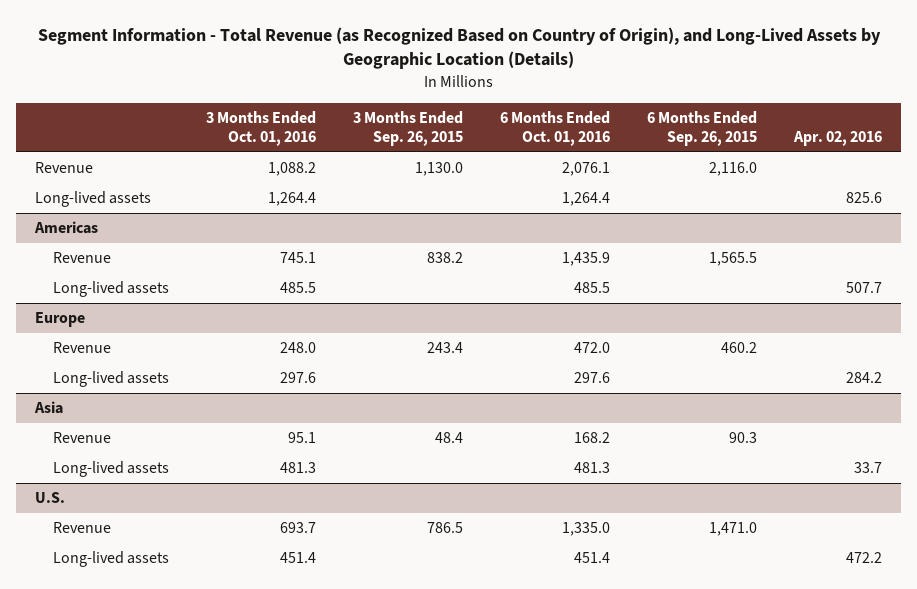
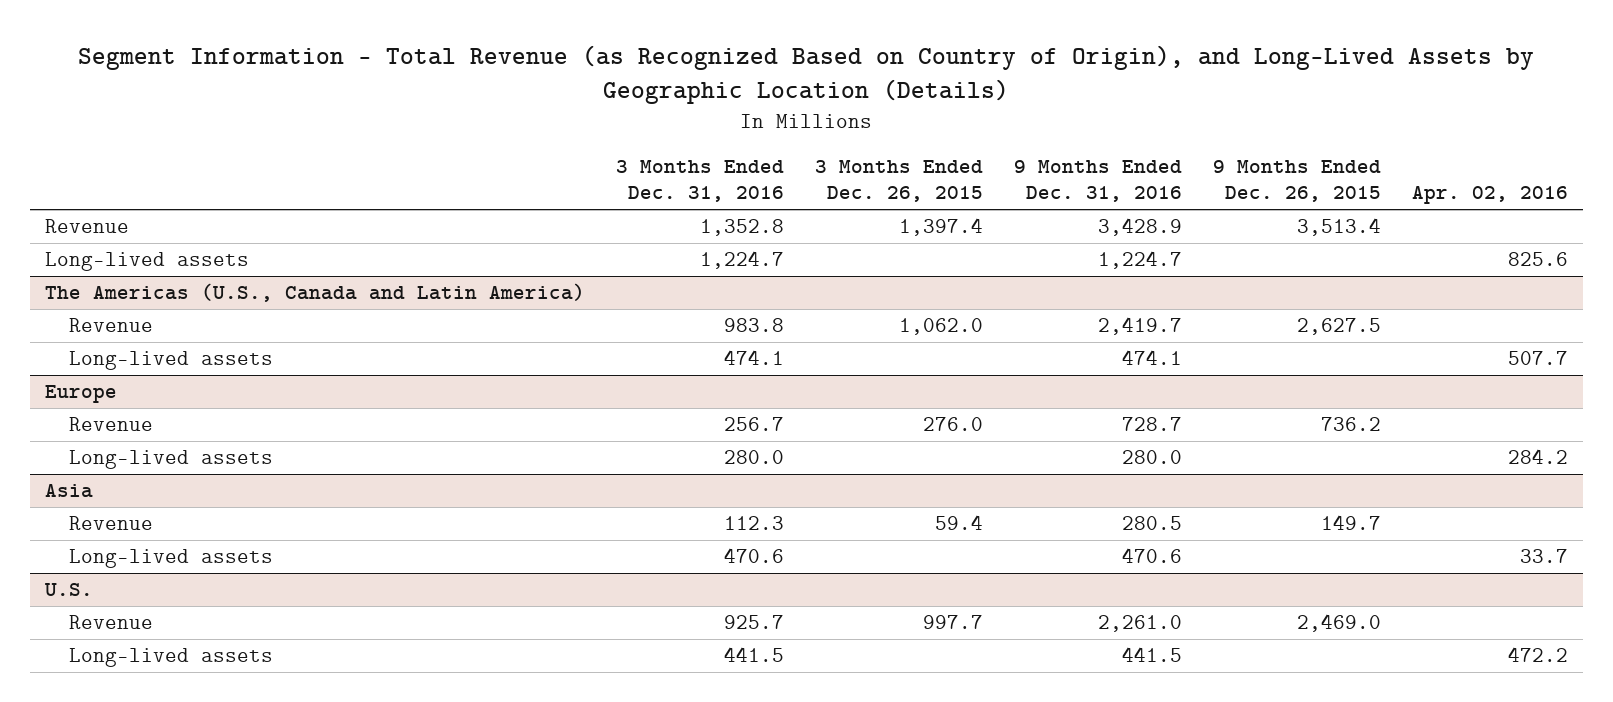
[205,111,316,146] 3 Months Ended Oct. 01, 2016 -> none
[352,111,463,146] 3 Months Ended Sep. 26, 2015 -> none
[500,111,611,146] 6 Months Ended Oct. 01, 2016 -> none
[647,111,758,146] 6 Months Ended Sep. 26, 2015 -> none
none -> [615,160,784,203] 3 Months Ended Dec. 31, 2016
none -> [814,160,983,203] 3 Months Ended Dec. 26, 2015
none -> [1013,160,1182,203] 9 Months Ended Dec. 31, 2016
none -> [1212,160,1381,203] 9 Months Ended Dec. 26, 2015
[33,221,98,235] Americas -> [45,283,586,303] The Americas (U.S., Canada and Latin America)

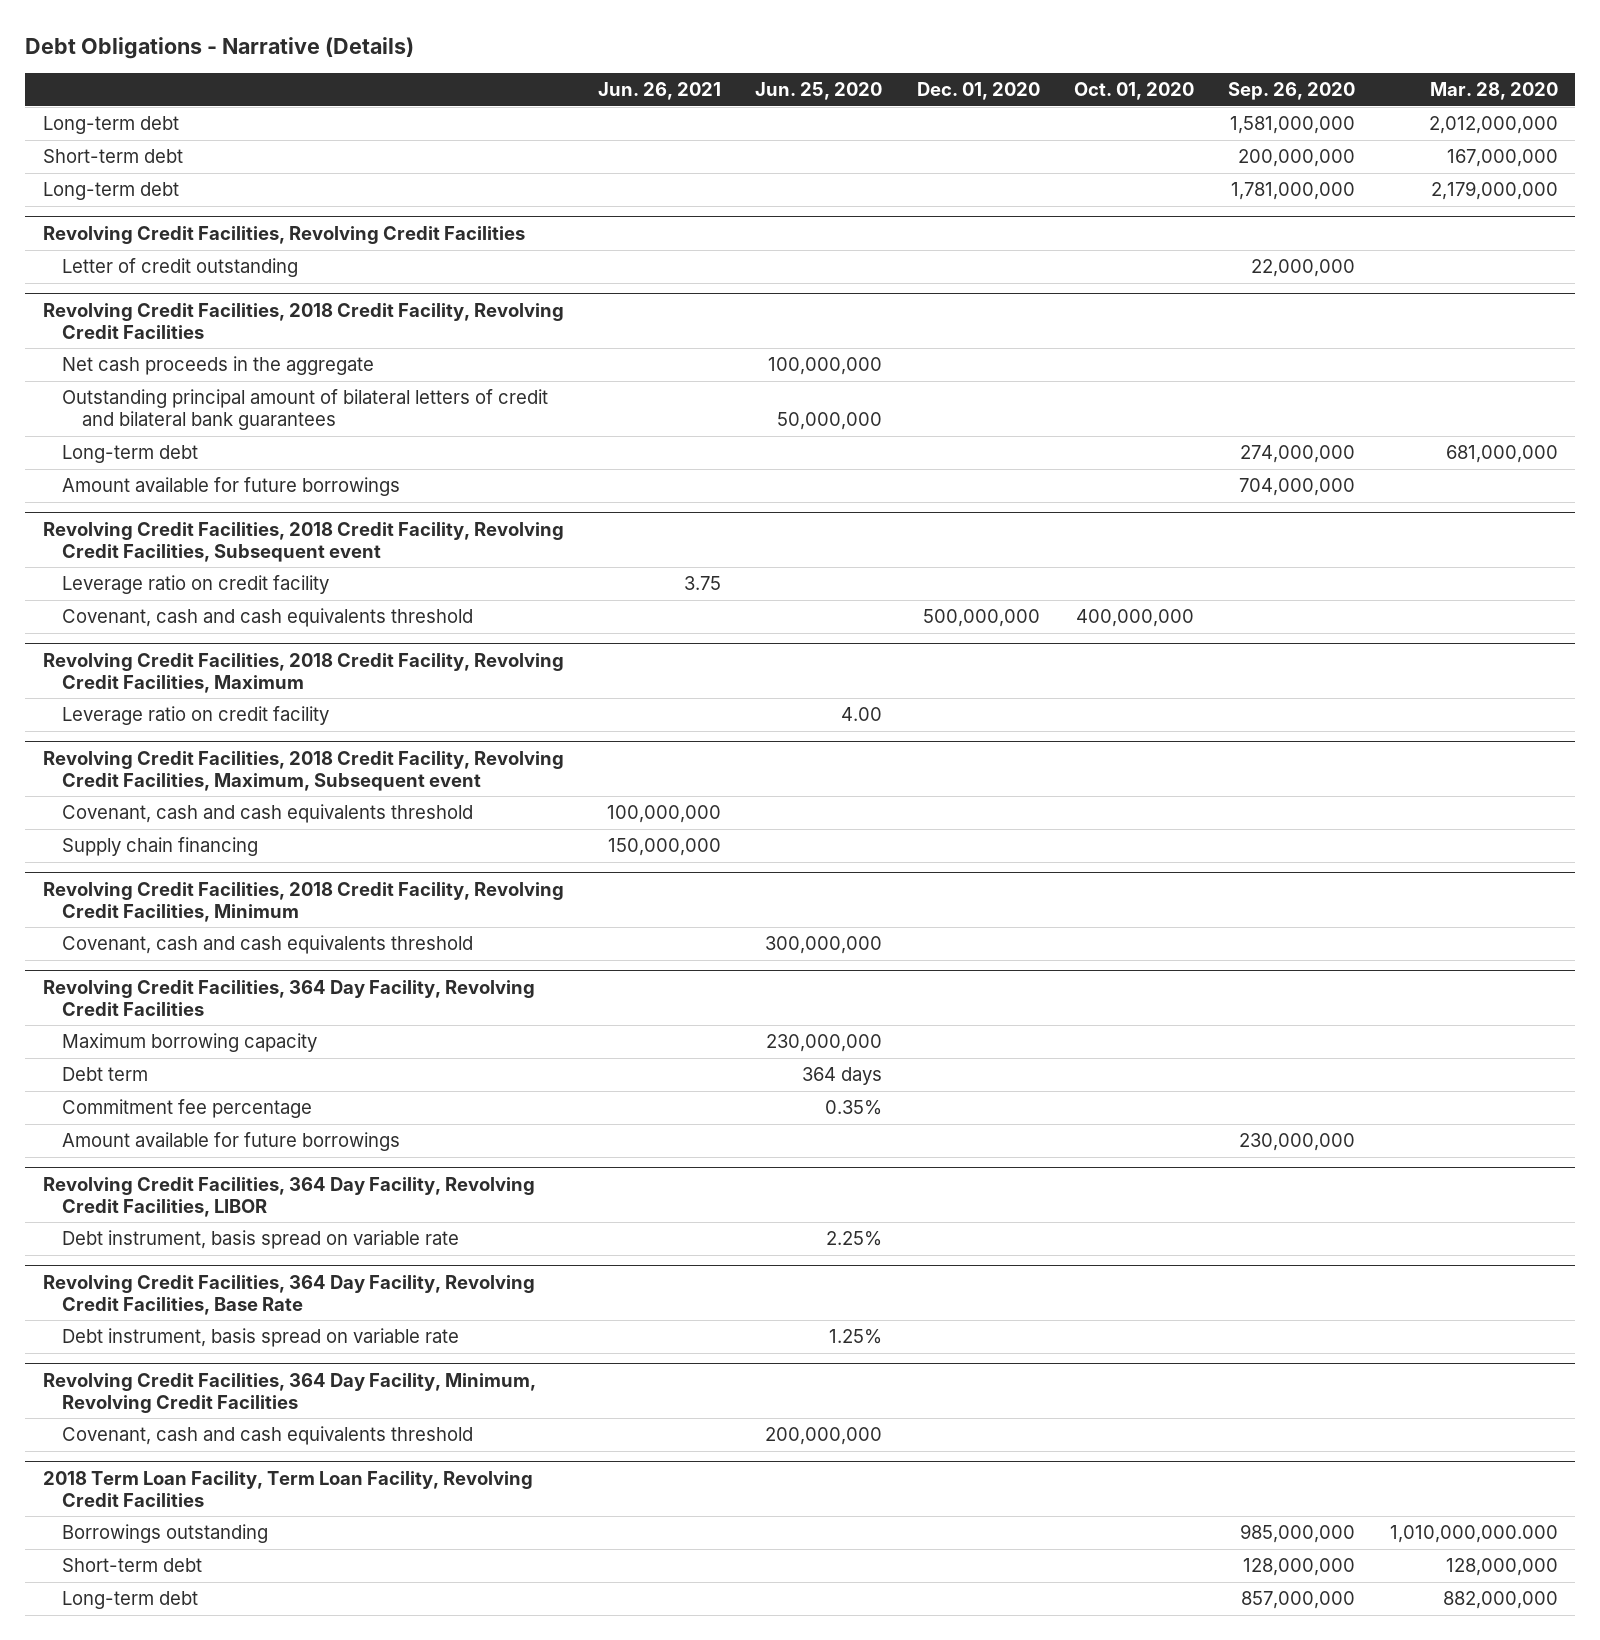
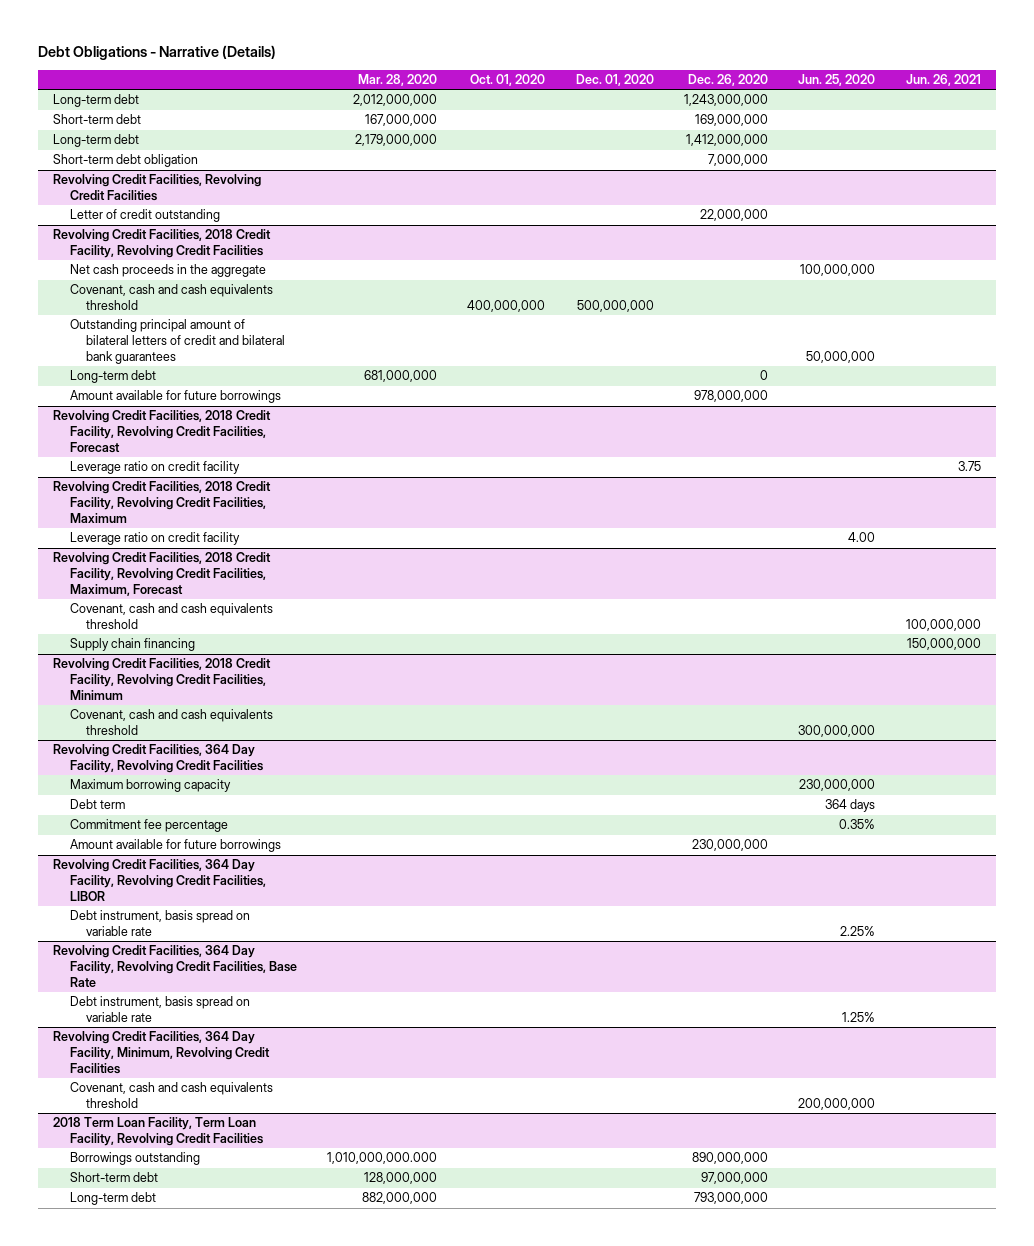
[1228,81,1356,100] Sep. 26, 2020 -> none
none -> [688,74,769,87] Dec. 26, 2020
none -> [53,154,199,168] Short-term debt obligation
none -> [69,284,273,310] Covenant, cash and cash equivalents threshold
[42,522,564,562] Revolving Credit Facilities, 2018 Credit Facility, Revolving Credit Facilities, Subsequent event -> [53,410,272,453] Revolving Credit Facilities, 2018 Credit Facility, Revolving Credit Facilities, Forecast
[62,608,474,628] Covenant, cash and cash equivalents threshold -> none
[42,751,564,791] Revolving Credit Facilities, 2018 Credit Facility, Revolving Credit Facilities, Maximum, Subsequent event -> [53,552,272,596] Revolving Credit Facilities, 2018 Credit Facility, Revolving Credit Facilities, Maximum, Forecast

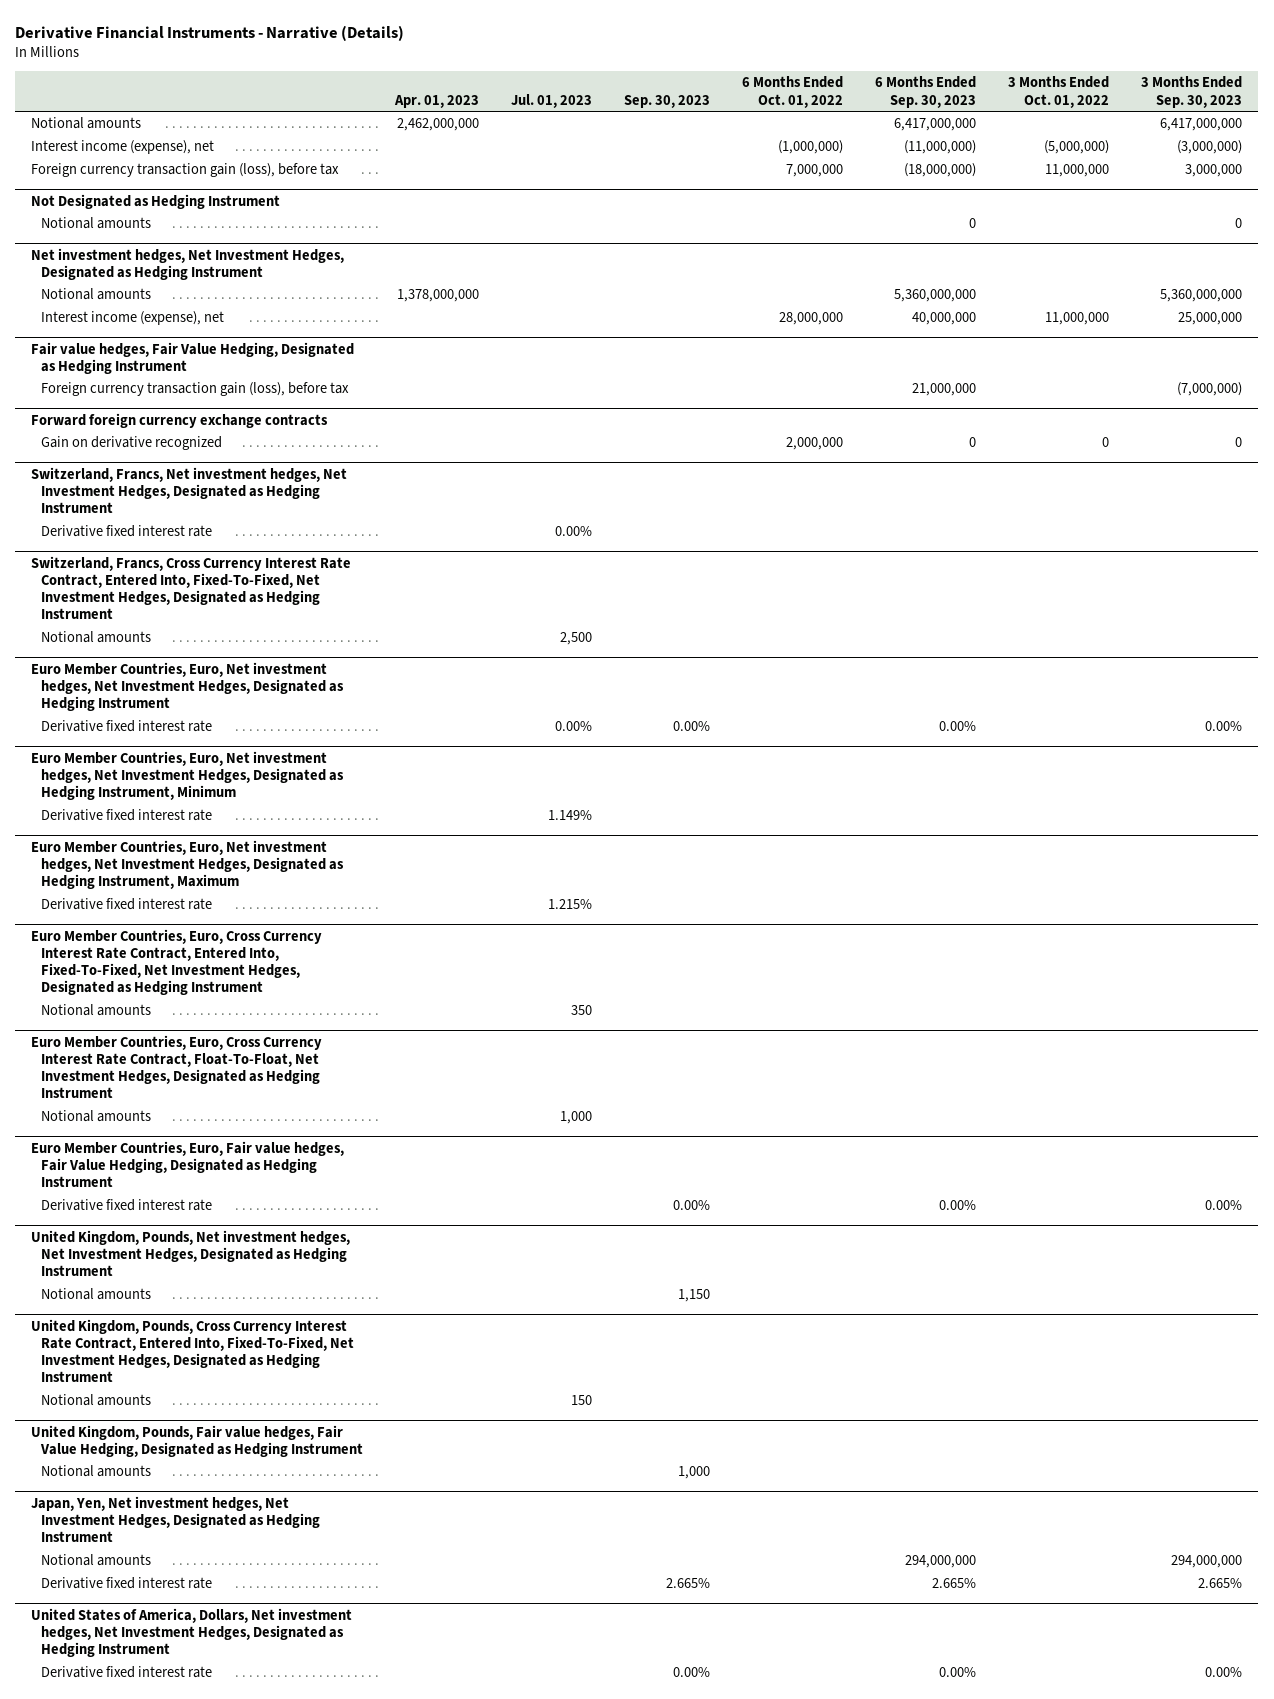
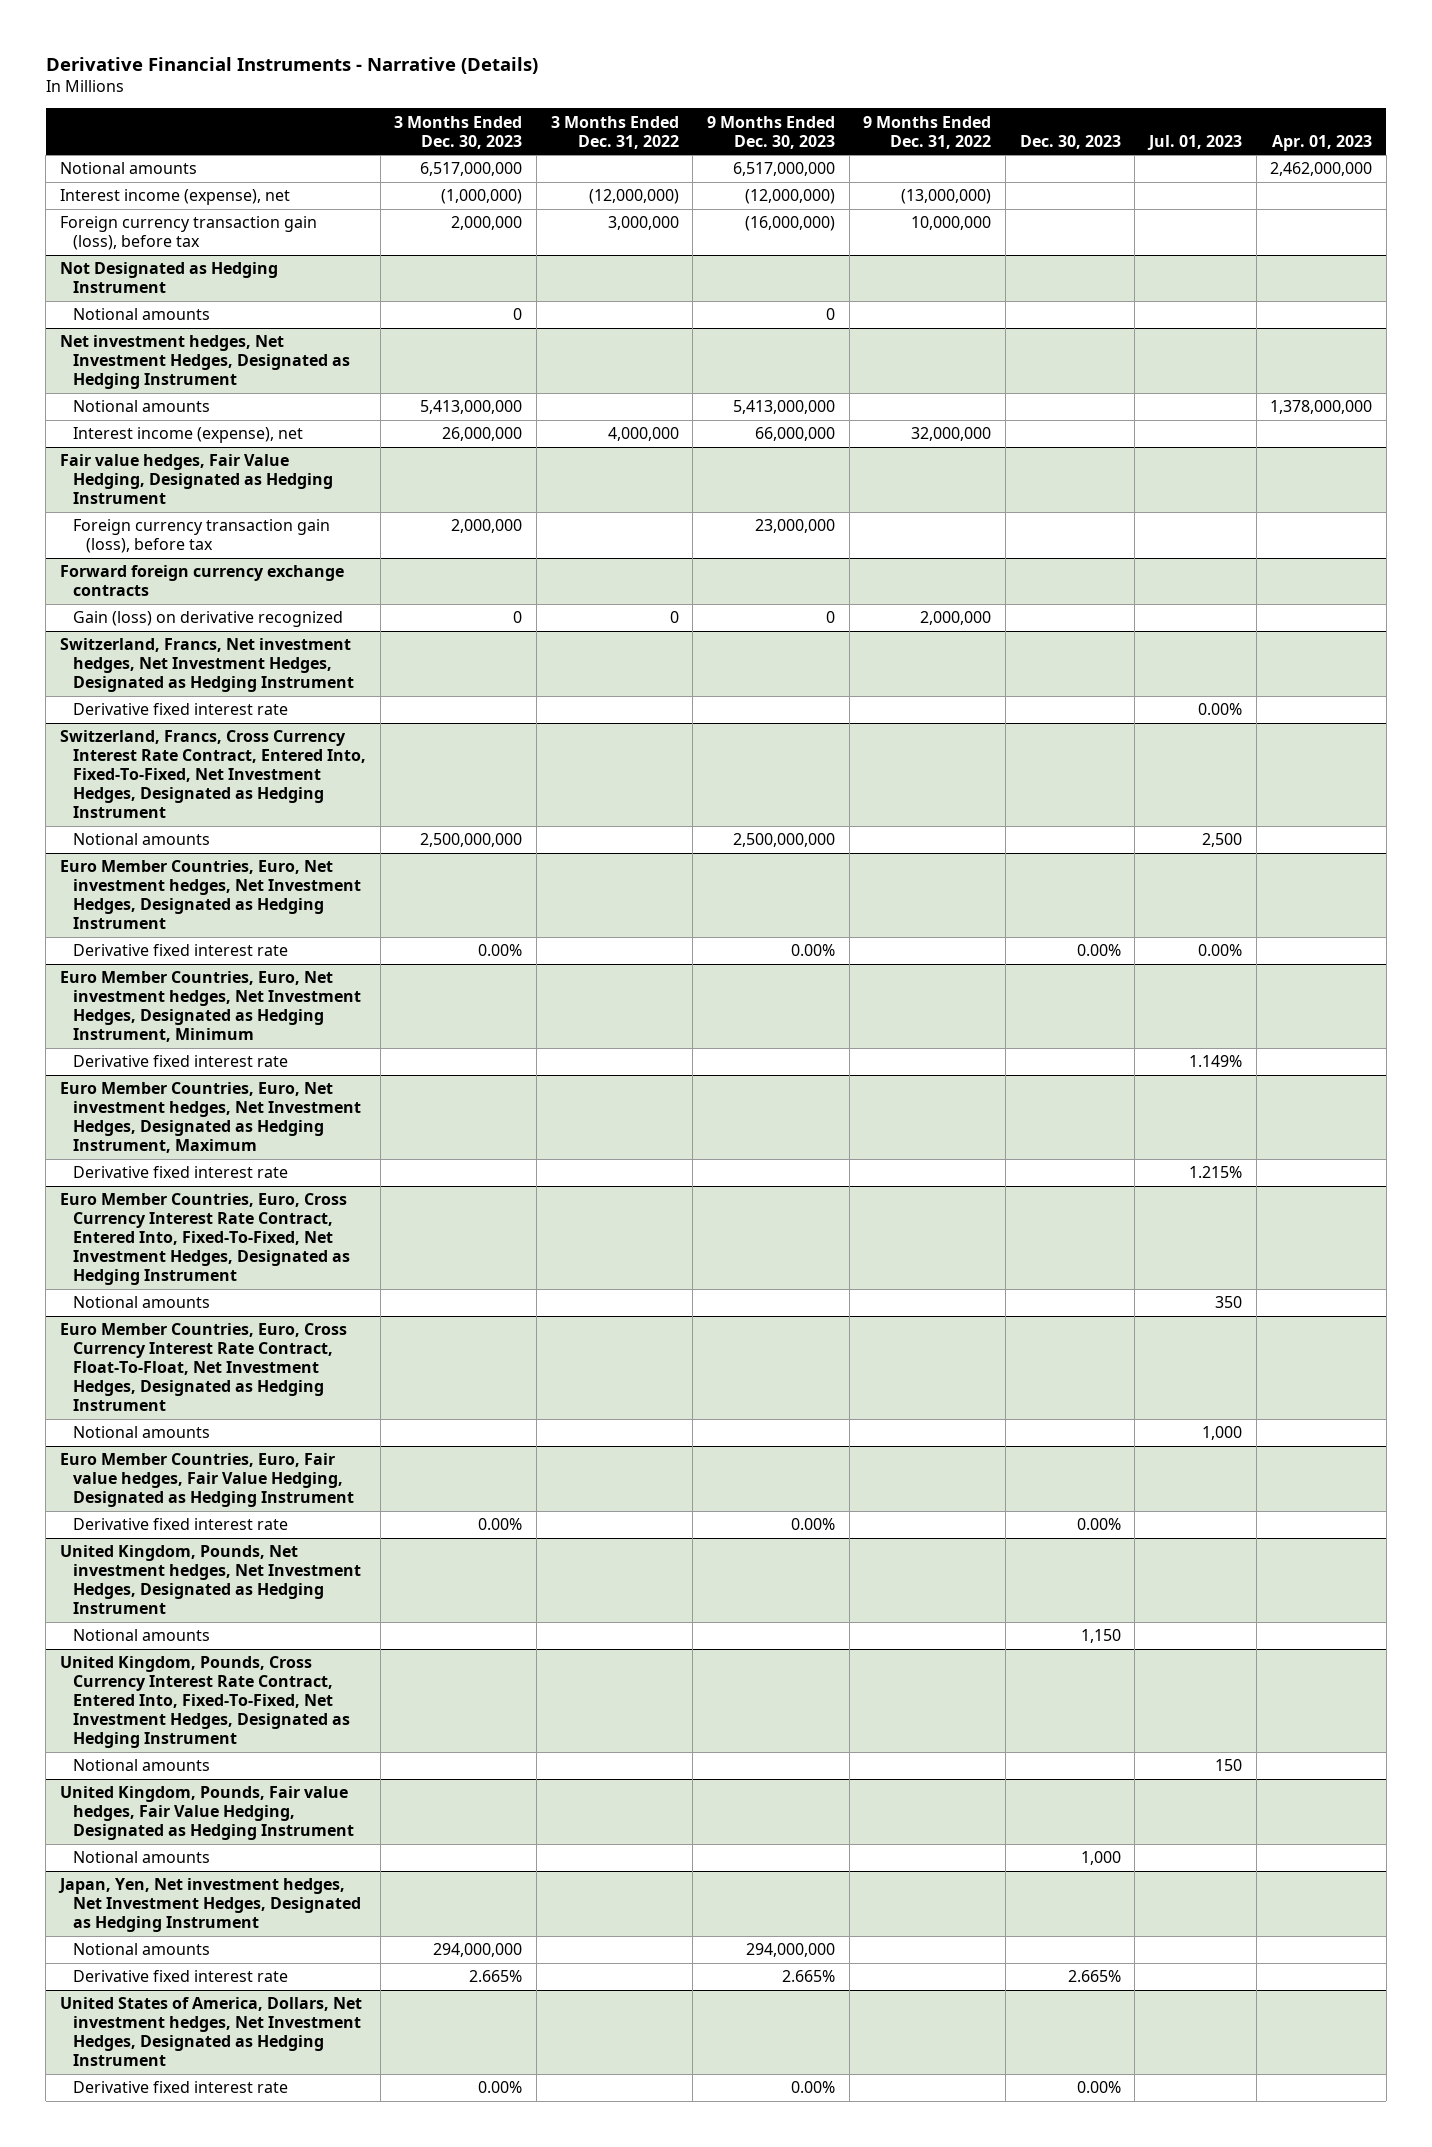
[624,94,711,108] Sep. 30, 2023 -> none
[742,76,844,108] 6 Months Ended Oct. 01, 2022 -> none
[875,76,977,108] 6 Months Ended Sep. 30, 2023 -> none
[1008,76,1110,108] 3 Months Ended Oct. 01, 2022 -> none
[1141,76,1243,108] 3 Months Ended Sep. 30, 2023 -> none
none -> [394,115,523,149] 3 Months Ended Dec. 30, 2023
none -> [550,115,679,149] 3 Months Ended Dec. 31, 2022
none -> [707,115,836,149] 9 Months Ended Dec. 30, 2023
none -> [863,115,992,149] 9 Months Ended Dec. 31, 2022
none -> [1019,134,1121,149] Dec. 30, 2023
[41,435,223,450] Gain on derivative recognized -> [73,611,344,628] Gain (loss) on derivative recognized

